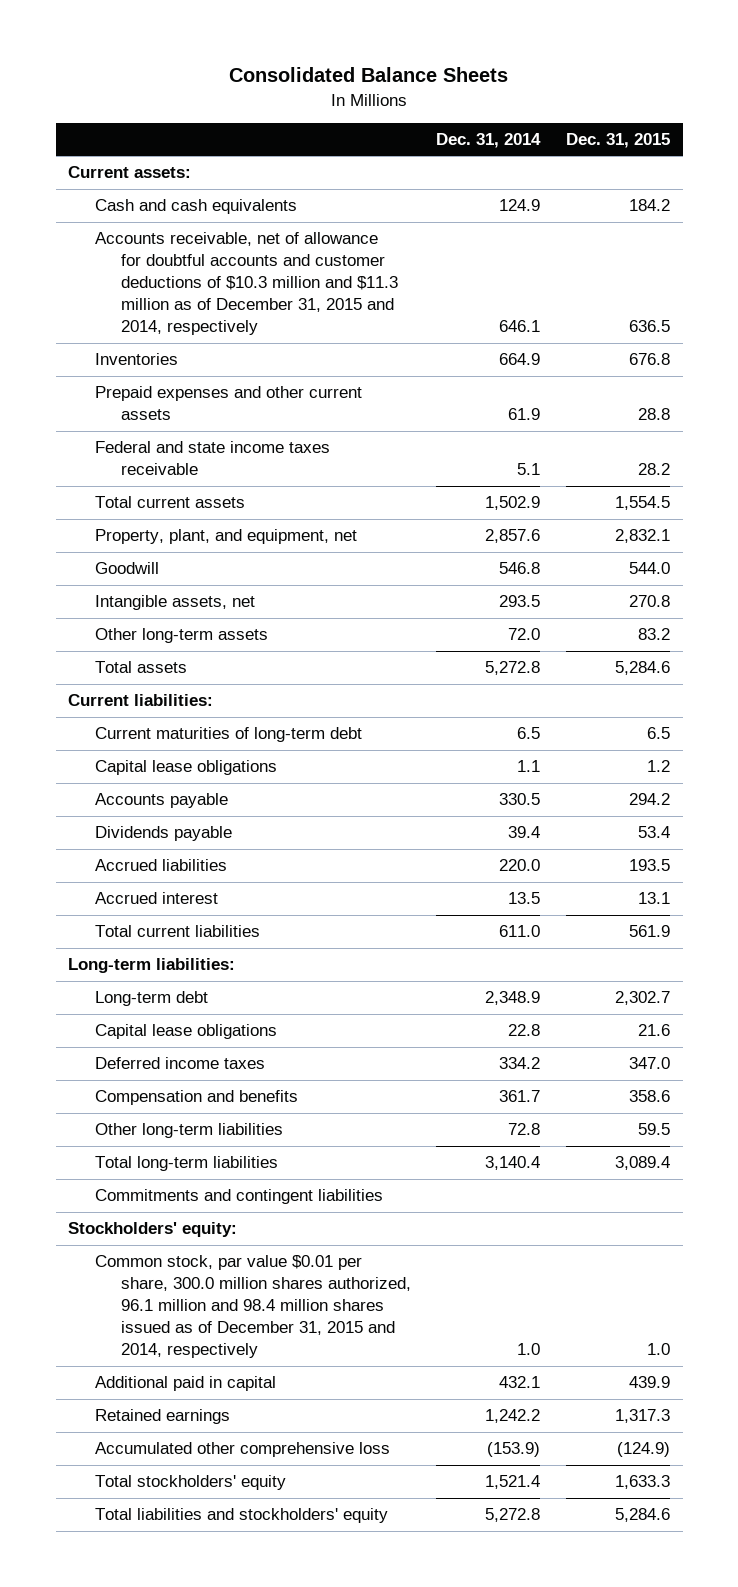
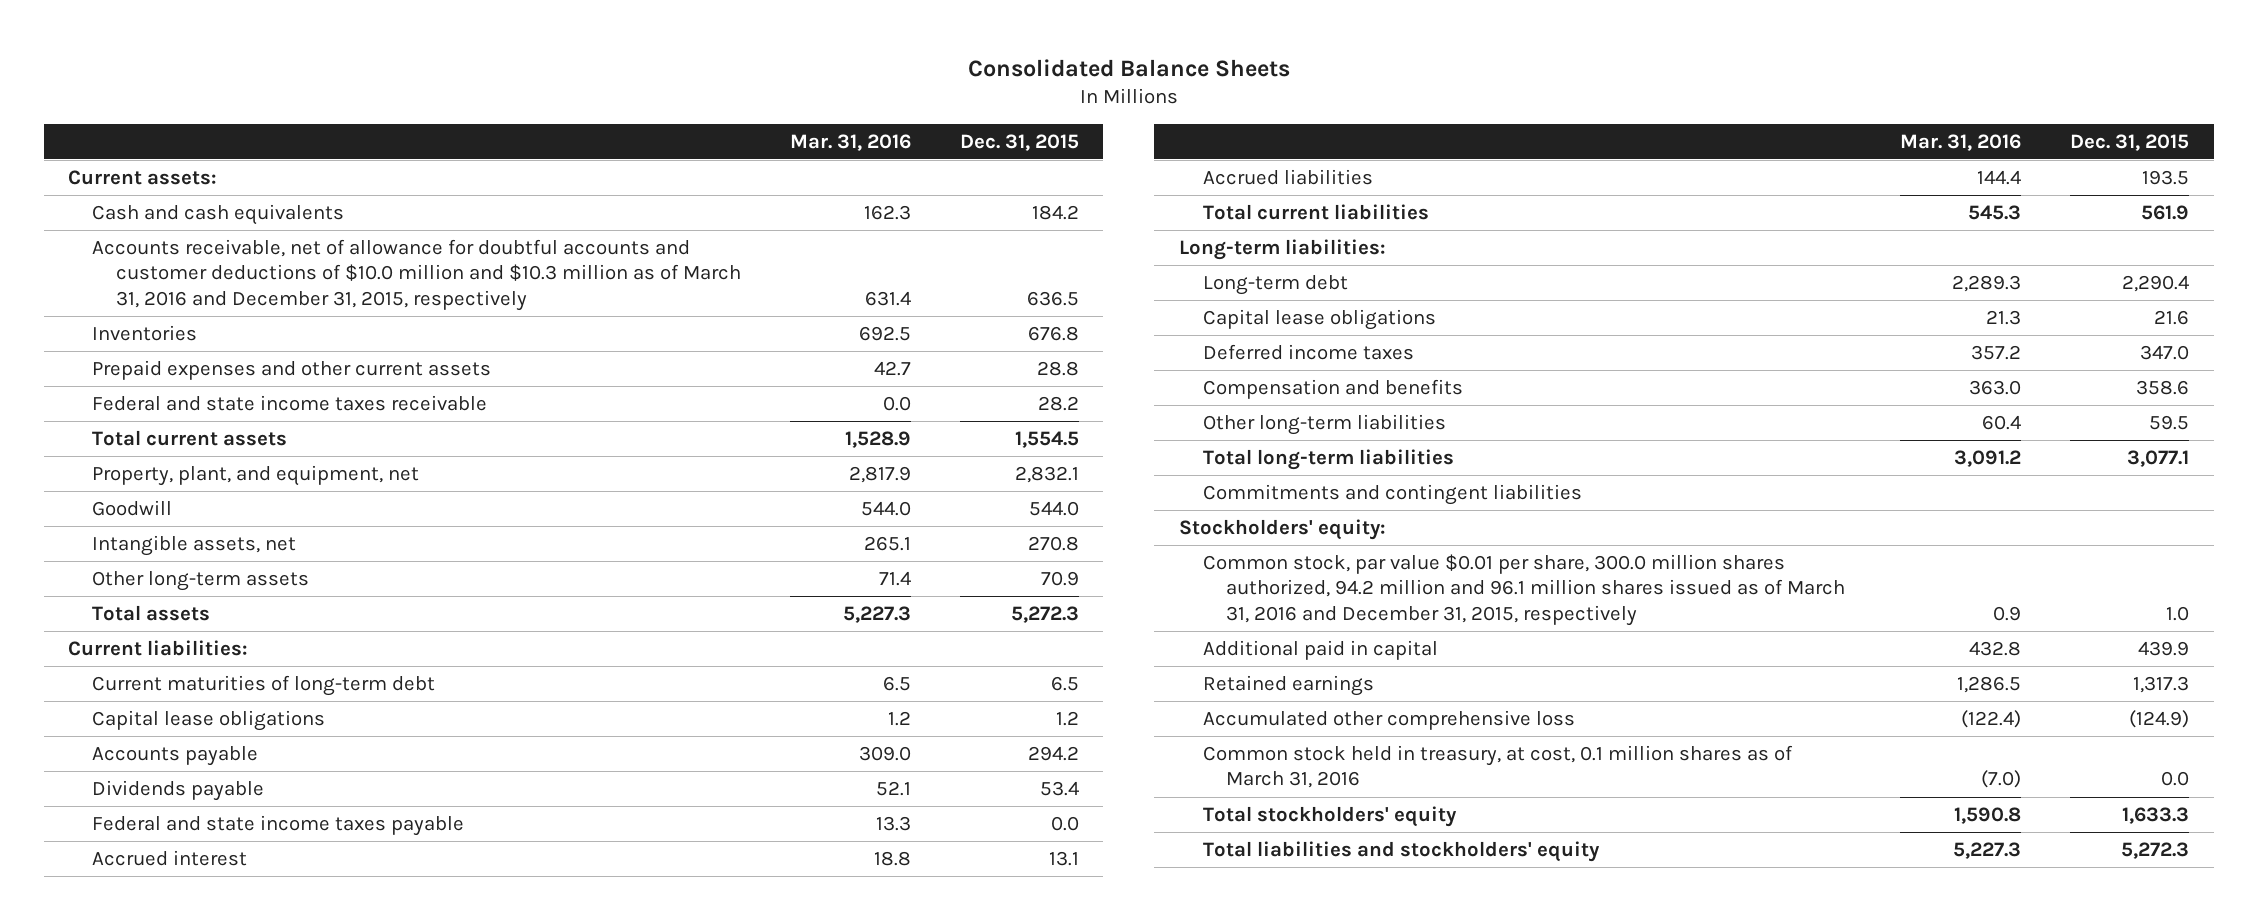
[436,132,542,148] Dec. 31, 2014 -> none
none -> [789,133,911,151] Mar. 31, 2016
[94,232,398,336] Accounts receivable, net of allowance for doubtful accounts and customer deductions of $10.3 million and $11.3 million as of December 31, 2015 and 2014, respectively -> [92,238,741,312] Accounts receivable, net of allowance for doubtful accounts and customer deductions of $10.0 million and $10.3 million as of March 31, 2016 and December 31, 2015, respectively
[638,628,671,641] 83.2 -> [1040,570,1079,586] 70.9
[615,661,671,676] 5,284.6 -> [1010,605,1079,623] 5,272.3
none -> [92,814,465,836] Federal and state income taxes payable
[94,859,227,872] Accrued liabilities -> [1202,168,1373,185] Accrued liabilities
[615,991,671,1006] 2,302.7 -> [2122,274,2190,292] 2,290.4
[615,1156,671,1171] 3,089.4 -> [2127,449,2190,467] 3,077.1
[94,1255,411,1359] Common stock, par value $0.01 per share, 300.0 million shares authorized, 96.1 million and 98.4 million shares issued as of December 31, 2015 and 2014, respectively -> [1202,553,1846,627] Common stock, par value $0.01 per share, 300.0 million shares authorized, 94.2 million and 96.1 million shares issued as of March 31, 2016 and December 31, 2015, respectively
none -> [1202,744,1793,789] Common stock held in treasury, at cost, 0.1 million shares as of March 31, 2016
[615,1508,671,1523] 5,284.6 -> [2121,841,2190,859] 5,272.3

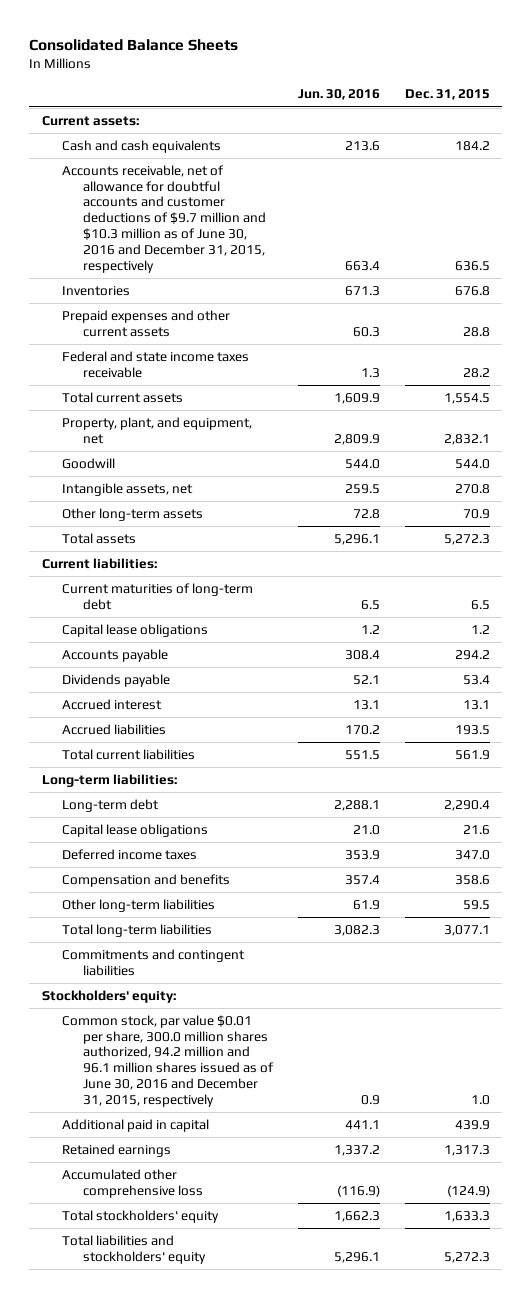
[789,133,911,151] Mar. 31, 2016 -> none
none -> [297,89,380,101] Jun. 30, 2016
[92,238,741,312] Accounts receivable, net of allowance for doubtful accounts and customer deductions of $10.0 million and $10.3 million as of March 31, 2016 and December 31, 2015, respectively -> [62,164,267,273] Accounts receivable, net of allowance for doubtful accounts and customer deductions of $9.7 million and $10.3 million as of June 30, 2016 and December 31, 2015, respectively
[92,814,465,836] Federal and state income taxes payable -> none
[1202,553,1846,627] Common stock, par value $0.01 per share, 300.0 million shares authorized, 94.2 million and 96.1 million shares issued as of March 31, 2016 and December 31, 2015, respectively -> [62,1014,275,1107] Common stock, par value $0.01 per share, 300.0 million shares authorized, 94.2 million and 96.1 million shares issued as of June 30, 2016 and December 31, 2015, respectively
[1202,744,1793,789] Common stock held in treasury, at cost, 0.1 million shares as of March 31, 2016 -> none

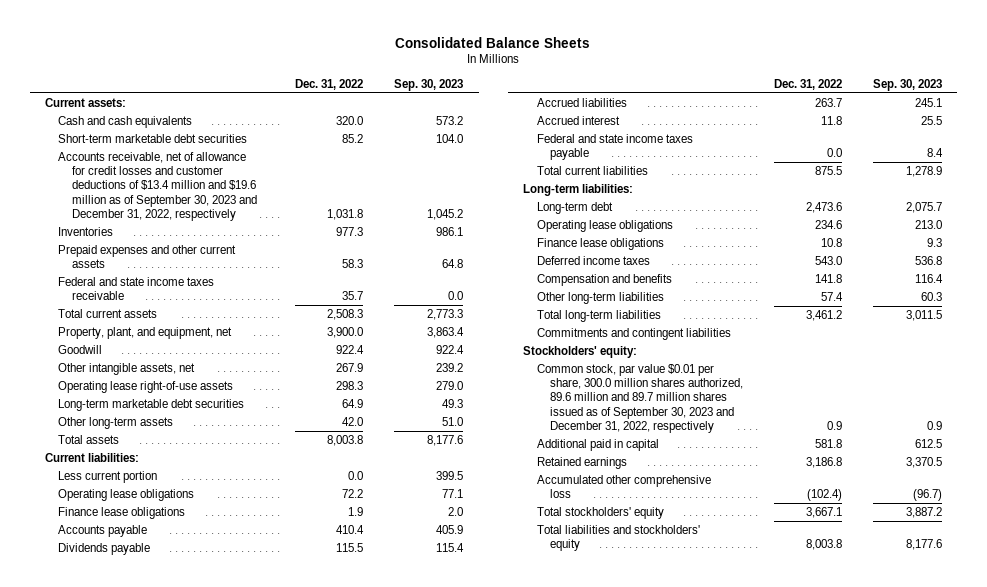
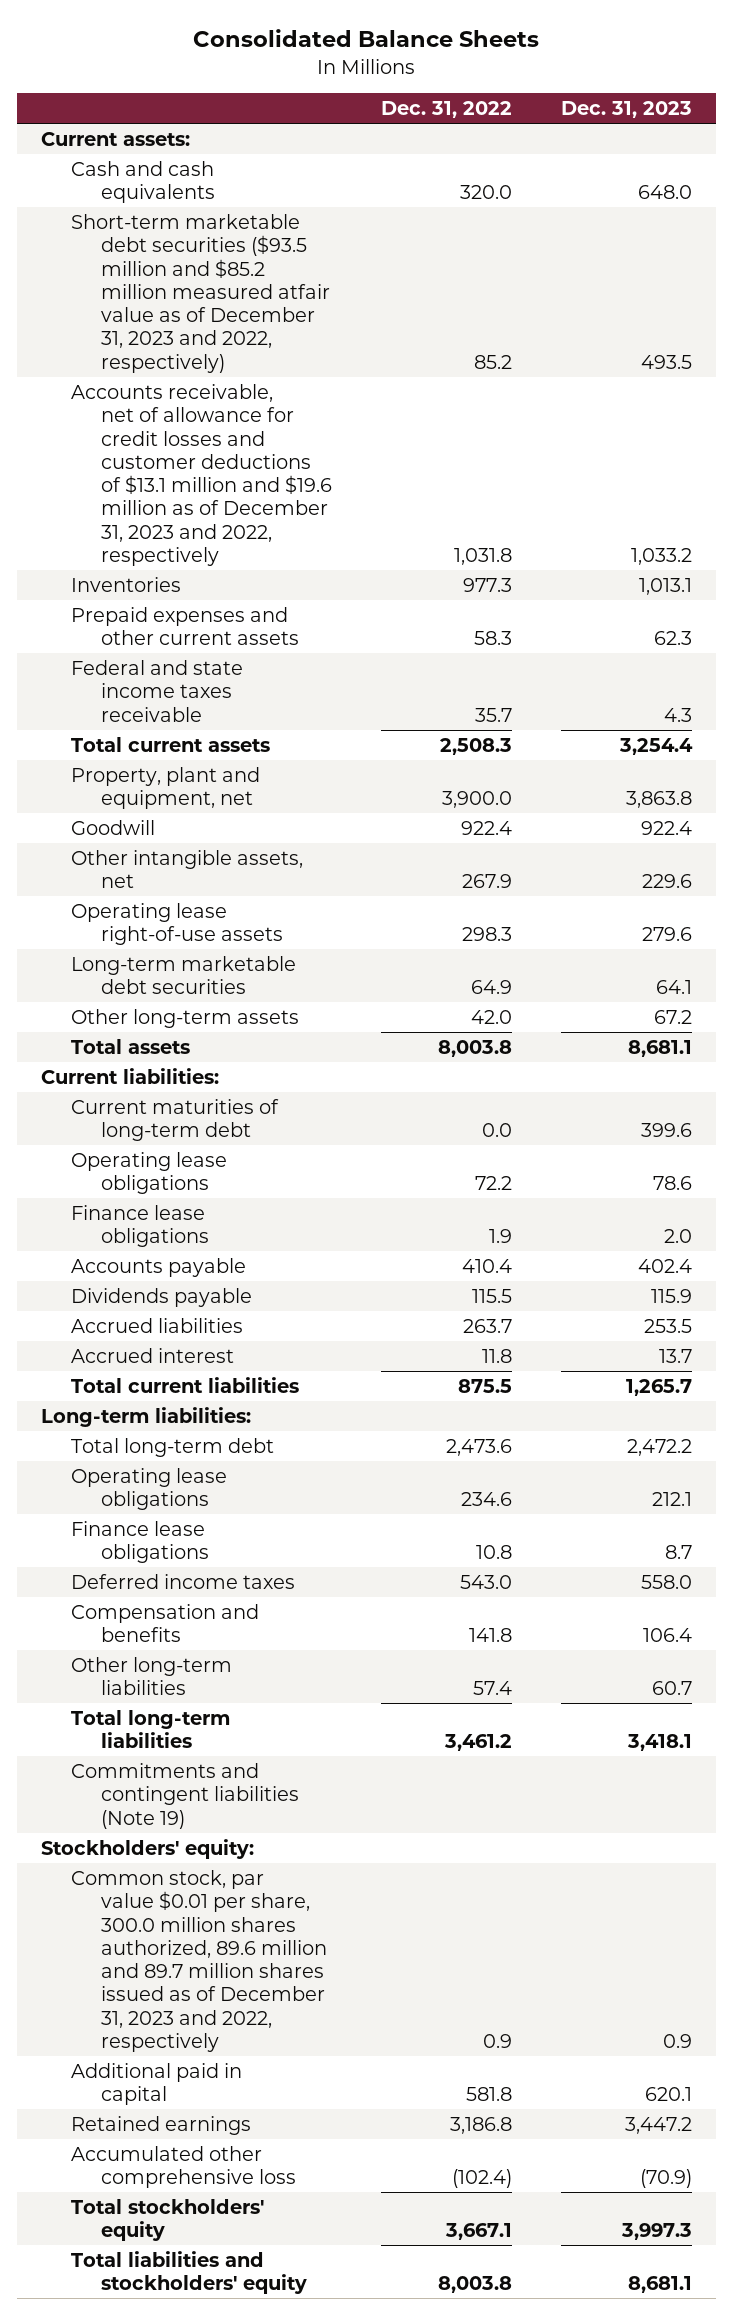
[394,79,464,92] Sep. 30, 2023 -> none
none -> [560,101,692,119] Dec. 31, 2023
[58,133,248,143] Short-term marketable debt securities -> [71,213,331,373] Short-term marketable debt securities ($93.5 million and $85.2 million measured atfair value as of December 31, 2023 and 2022, respectively)
[58,151,257,221] Accounts receivable, net of allowance for credit losses and customer deductions of $13.4 million and $19.6 million as of September 30, 2023 and December 31, 2022, respectively -> [71,383,333,567] Accounts receivable, net of allowance for credit losses and customer deductions of $13.1 million and $19.6 million as of December 31, 2023 and 2022, respectively
[58,326,233,339] Property, plant, and equipment, net -> [71,766,261,810] Property, plant and equipment, net
[58,470,158,483] Less current portion -> [71,1098,280,1142] Current maturities of long-term debt
[536,133,693,161] Federal and state income taxes payable -> none
[536,201,613,214] Long-term debt -> [71,1437,275,1457] Total long-term debt
[536,327,731,340] Commitments and contingent liabilities -> [71,1762,300,1829] Commitments and contingent liabilities (Note 19)
[536,363,743,433] Common stock, par value $0.01 per share, 300.0 million shares authorized, 89.6 million and 89.7 million shares issued as of September 30, 2023 and December 31, 2022, respectively -> [71,1869,328,2053] Common stock, par value $0.01 per share, 300.0 million shares authorized, 89.6 million and 89.7 million shares issued as of December 31, 2023 and 2022, respectively

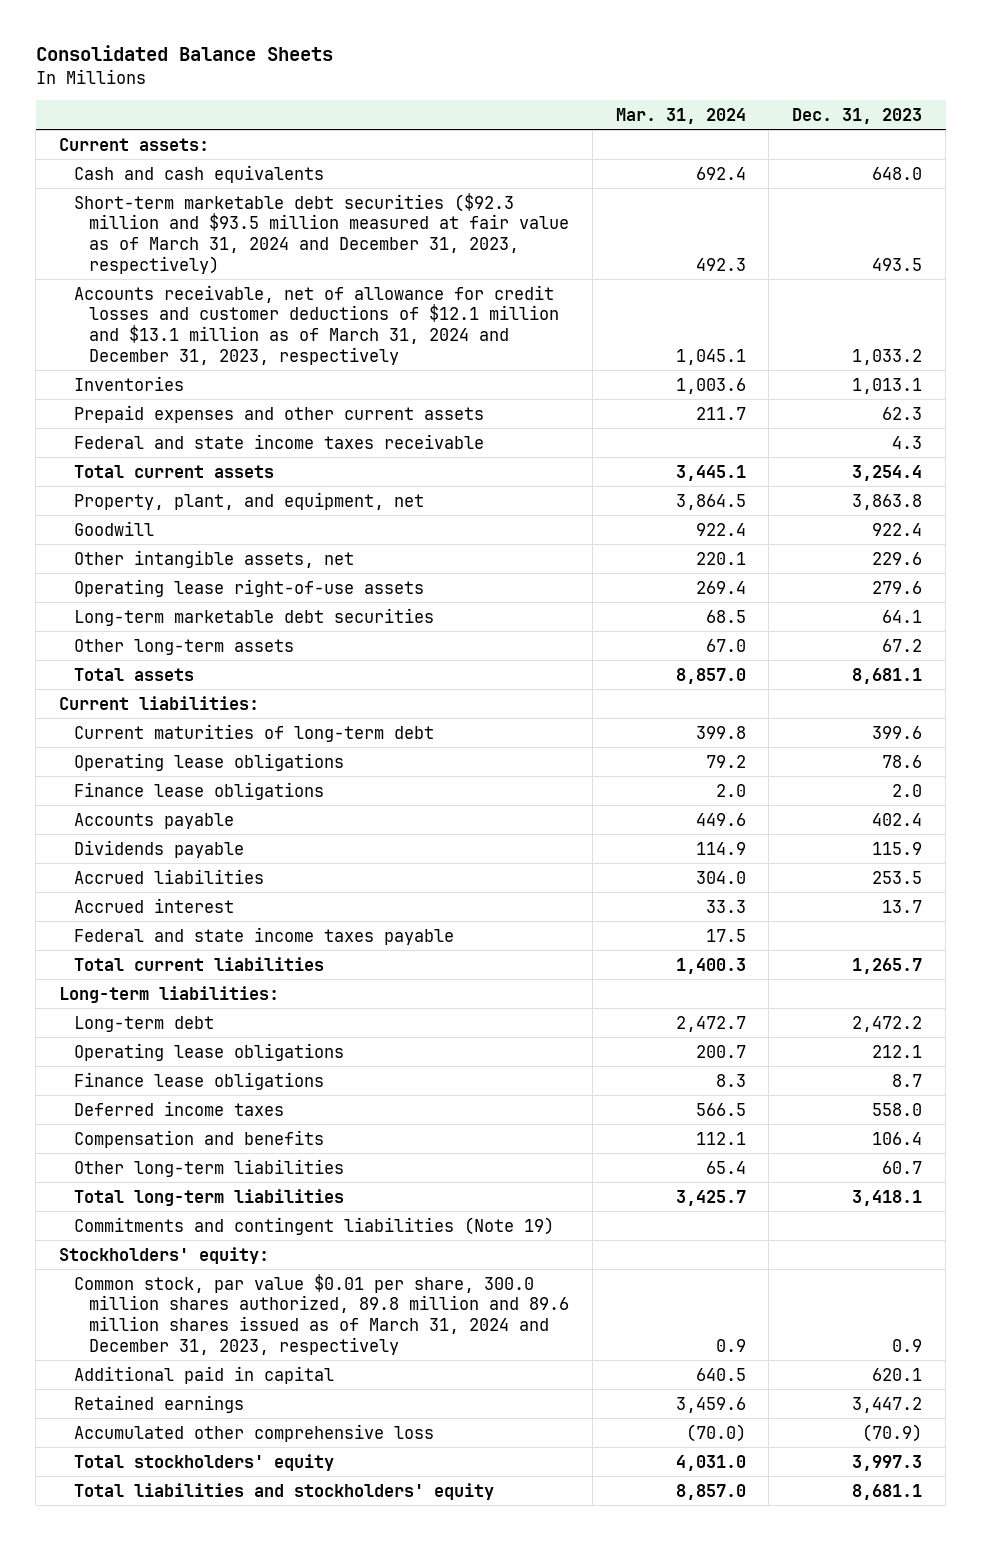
[381,101,513,119] Dec. 31, 2022 -> none
none -> [615,107,746,124] Mar. 31, 2024
[71,213,331,373] Short-term marketable debt securities ($93.5 million and $85.2 million measured atfair value as of December 31, 2023 and 2022, respectively) -> [74,192,569,274] Short-term marketable debt securities ($92.3 million and $93.5 million measured at fair value as of March 31, 2024 and December 31, 2023, respectively)
[71,383,333,567] Accounts receivable, net of allowance for credit losses and customer deductions of $13.1 million and $19.6 million as of December 31, 2023 and 2022, respectively -> [74,284,559,365] Accounts receivable, net of allowance for credit losses and customer deductions of $12.1 million and $13.1 million as of March 31, 2024 and December 31, 2023, respectively
[71,766,261,810] Property, plant and equipment, net -> [74,491,425,510] Property, plant, and equipment, net
none -> [74,926,455,945] Federal and state income taxes payable
[71,1437,275,1457] Total long-term debt -> [74,1015,215,1032] Long-term debt
[71,1869,328,2053] Common stock, par value $0.01 per share, 300.0 million shares authorized, 89.6 million and 89.7 million shares issued as of December 31, 2023 and 2022, respectively -> [74,1273,569,1355] Common stock, par value $0.01 per share, 300.0 million shares authorized, 89.8 million and 89.6 million shares issued as of March 31, 2024 and December 31, 2023, respectively

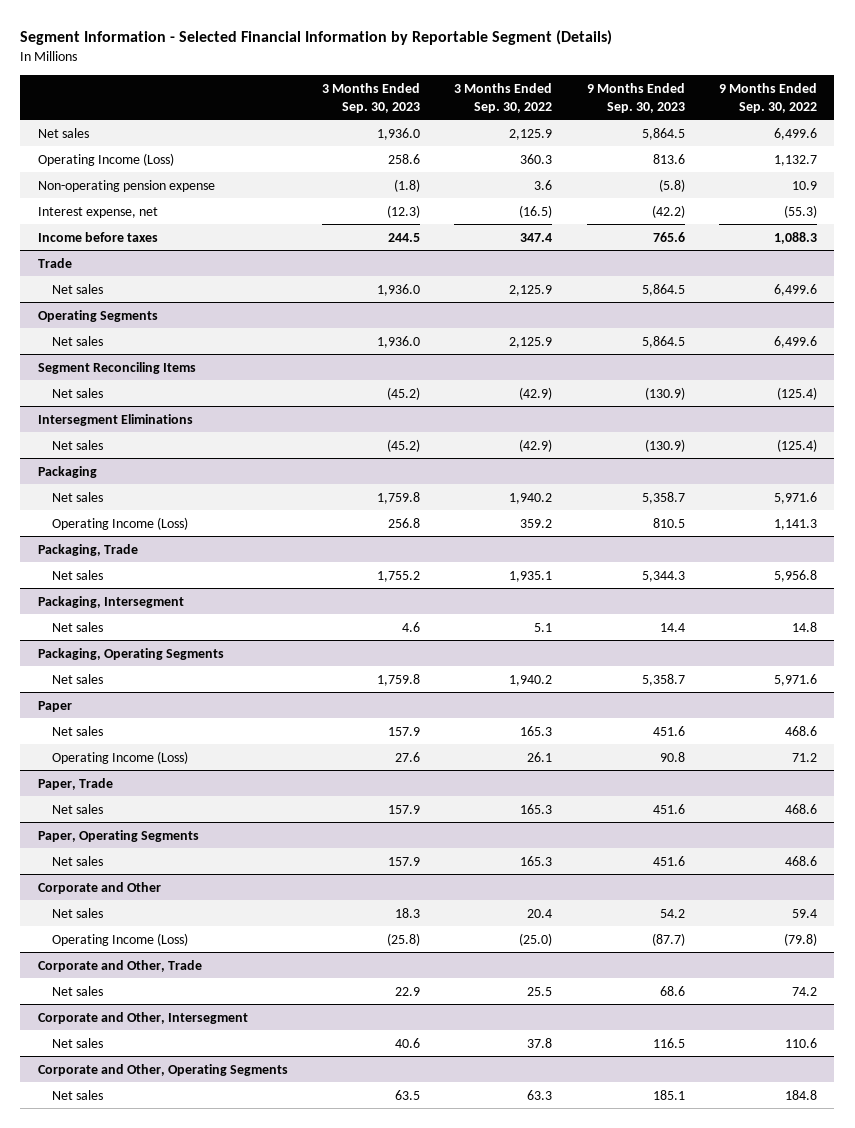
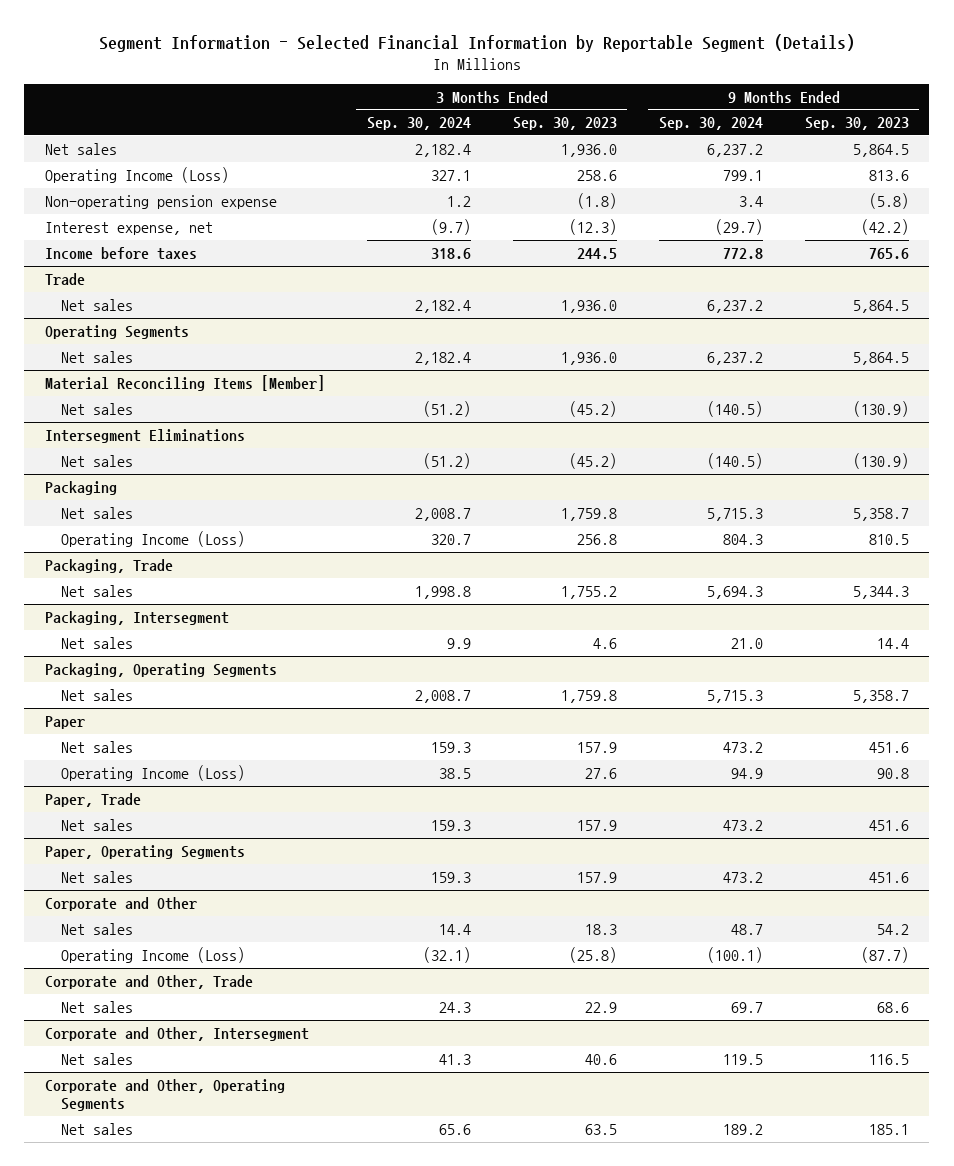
[454,82,553,113] 3 Months Ended Sep. 30, 2022 -> none
[719,82,818,113] 9 Months Ended Sep. 30, 2022 -> none
none -> [366,117,471,131] Sep. 30, 2024
none -> [658,117,763,131] Sep. 30, 2024
[37,361,196,374] Segment Reconciling Items -> [45,374,326,391] Material Reconciling Items [Member]

